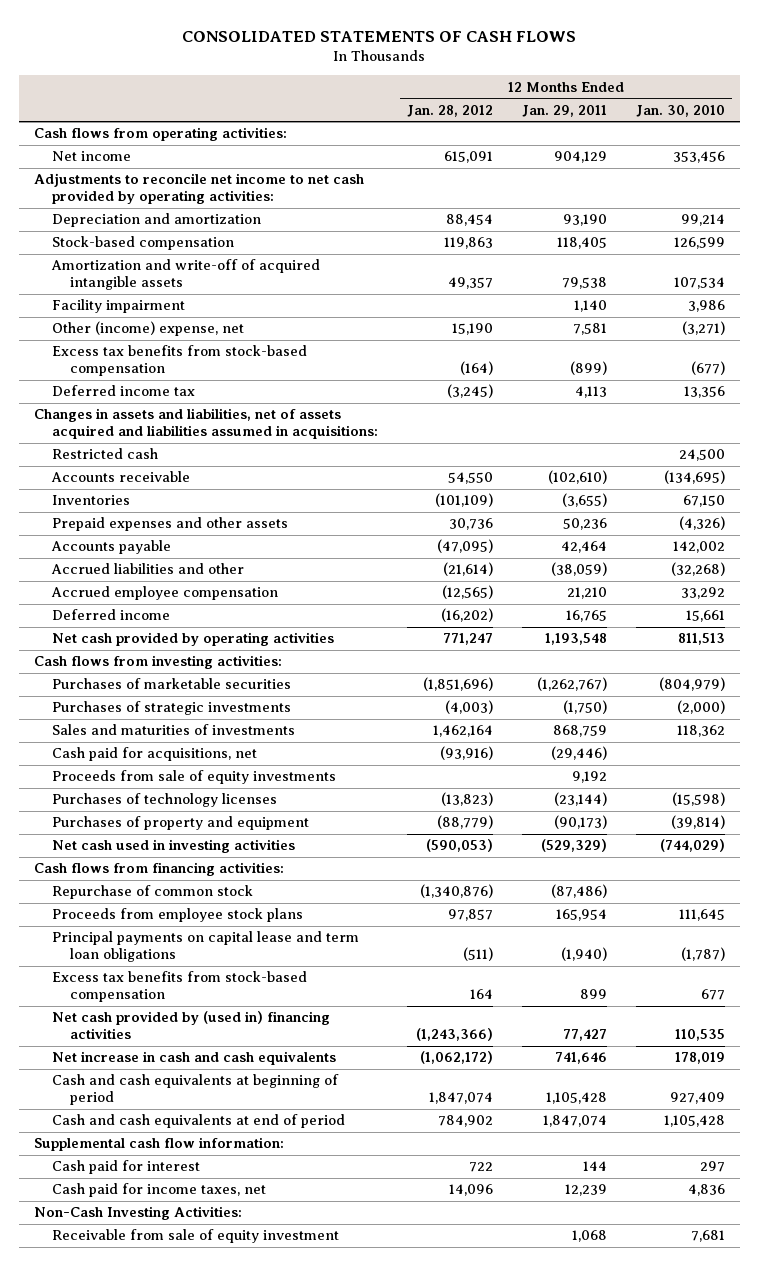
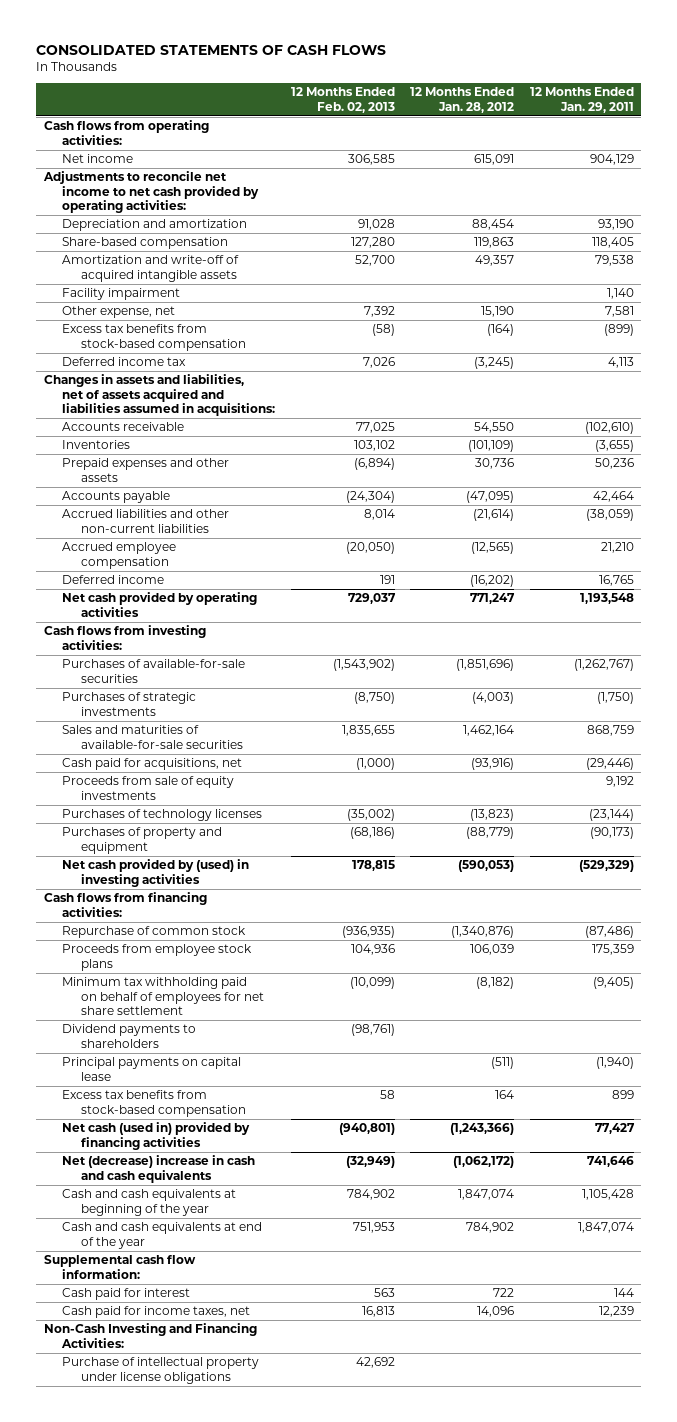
[636,104,726,117] Jan. 30, 2010 -> none
none -> [290,87,395,113] 12 Months Ended Feb. 02, 2013
[51,236,234,251] Stock-based compensation -> [62,237,229,250] Share-based compensation
[51,321,244,337] Other (income) expense, net -> [62,306,176,319] Other expense, net
[51,448,158,460] Restricted cash -> none
[50,563,244,575] Accrued liabilities and other -> [62,509,230,533] Accrued liabilities and other non-current liabilities
[51,678,291,690] Purchases of marketable securities -> [62,659,246,683] Purchases of available-for-sale securities
[51,724,295,736] Sales and maturities of investments -> [62,725,243,749] Sales and maturities of available-for-sale securities
[51,839,295,854] Net cash used in investing activities -> [62,859,250,887] Net cash provided by (used) in investing activities
[447,909,493,922] 97,857 -> [470,944,515,956] 106,039
[556,909,608,922] 165,954 -> [591,944,634,956] 175,359
none -> [62,977,264,1016] Minimum tax withholding paid on behalf of employees for net share settlement
none -> [62,1024,197,1048] Dividend payments to shareholders
[51,931,359,963] Principal payments on capital lease and term loan obligations -> [62,1057,242,1081] Principal payments on capital lease
[51,1011,330,1040] Net cash provided by (used in) financing activities -> [62,1122,251,1150] Net cash (used in) provided by financing activities
[51,1051,336,1066] Net increase in cash and cash equivalents -> [62,1155,256,1183] Net (decrease) increase in cash and cash equivalents
[51,1074,339,1106] Cash and cash equivalents at beginning of period -> [62,1189,237,1216] Cash and cash equivalents at beginning of the year
[51,1114,345,1129] Cash and cash equivalents at end of period -> [62,1222,263,1249] Cash and cash equivalents at end of the year
[51,1229,339,1244] Receivable from sale of equity investment -> none
[33,1206,242,1221] Non-Cash Investing Activities: -> [43,1323,257,1348] Non-Cash Investing and Financing Activities:
none -> [62,1357,260,1384] Purchase of intellectual property under license obligations

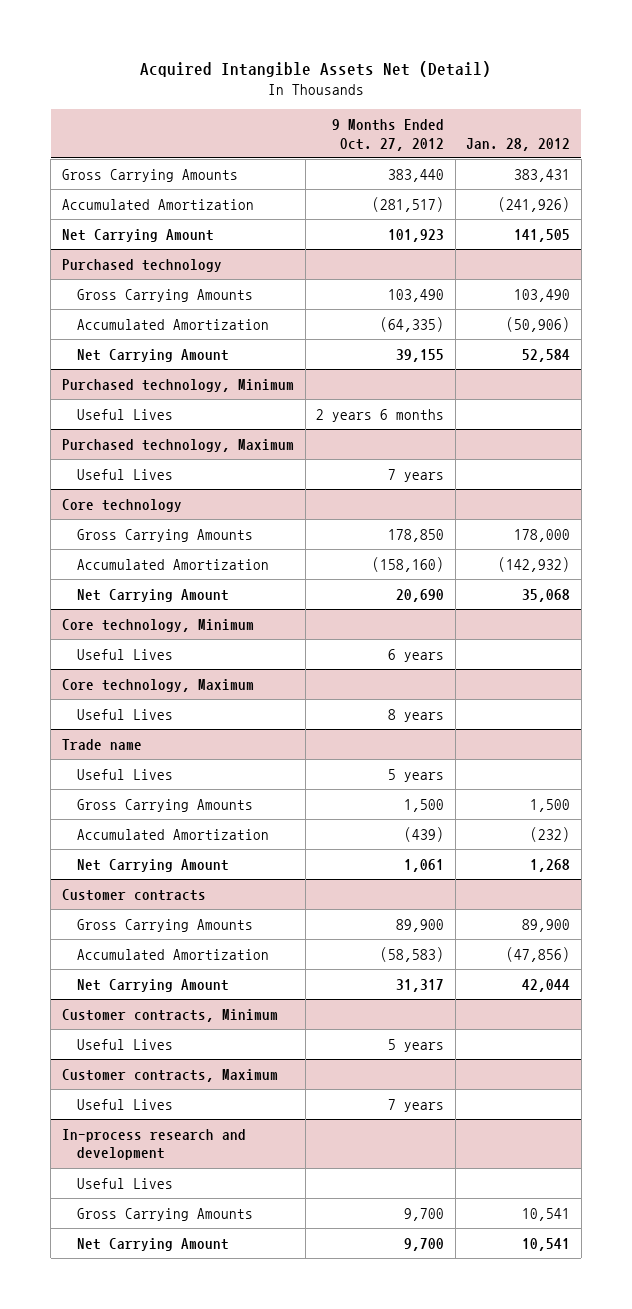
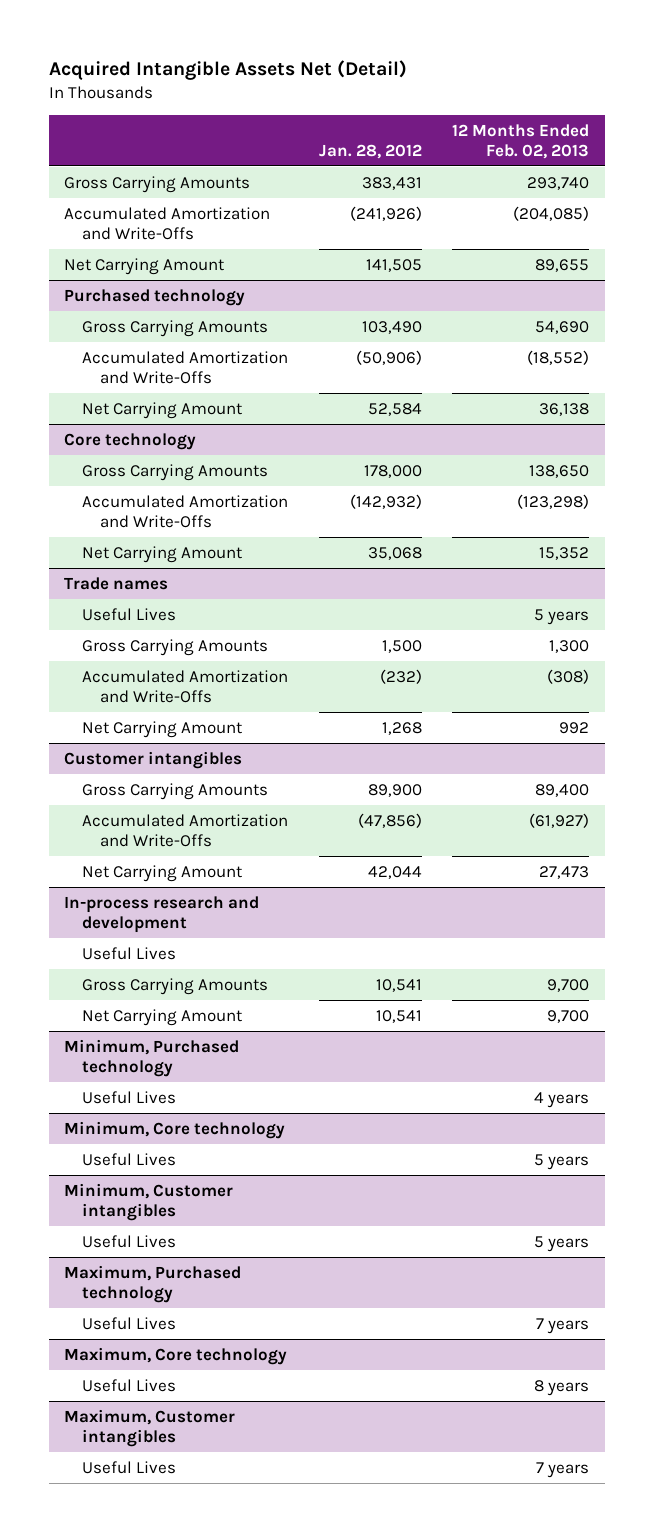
[332,119,445,151] 9 Months Ended Oct. 27, 2012 -> none
none -> [452,123,590,160] 12 Months Ended Feb. 02, 2013
[61,198,254,210] Accumulated Amortization -> [64,206,271,241] Accumulated Amortization and Write-Offs
[76,318,269,330] Accumulated Amortization -> [81,350,288,385] Accumulated Amortization and Write-Offs
[61,378,294,392] Purchased technology, Minimum -> none
[76,408,173,420] Useful Lives -> none
[61,438,294,452] Purchased technology, Maximum -> none
[76,468,173,480] Useful Lives -> none
[76,558,269,570] Accumulated Amortization -> [81,494,288,529] Accumulated Amortization and Write-Offs
[61,618,254,632] Core technology, Minimum -> none
[76,648,173,660] Useful Lives -> none
[61,678,254,692] Core technology, Maximum -> none
[76,708,173,720] Useful Lives -> none
[61,738,142,750] Trade name -> none
none -> [64,576,169,590] Trade names
[76,828,269,840] Accumulated Amortization -> [81,669,288,704] Accumulated Amortization and Write-Offs
[61,888,206,901] Customer contracts -> none
none -> [64,750,243,769] Customer intangibles
[76,948,269,960] Accumulated Amortization -> [81,813,288,848] Accumulated Amortization and Write-Offs
[61,1008,278,1022] Customer contracts, Minimum -> none
[76,1038,173,1050] Useful Lives -> none
[61,1068,278,1082] Customer contracts, Maximum -> none
[76,1098,173,1110] Useful Lives -> none
none -> [64,1038,240,1078] Minimum, Purchased technology
none -> [81,1090,176,1104] Useful Lives
none -> [64,1120,286,1139] Minimum, Core technology
none -> [81,1152,176,1166] Useful Lives
none -> [64,1182,234,1222] Minimum, Customer intangibles
none -> [81,1234,176,1248] Useful Lives
none -> [64,1264,242,1304] Maximum, Purchased technology
none -> [81,1316,176,1330] Useful Lives
none -> [64,1346,288,1365] Maximum, Core technology
none -> [81,1378,176,1392] Useful Lives
none -> [64,1408,236,1448] Maximum, Customer intangibles
none -> [81,1460,176,1474] Useful Lives

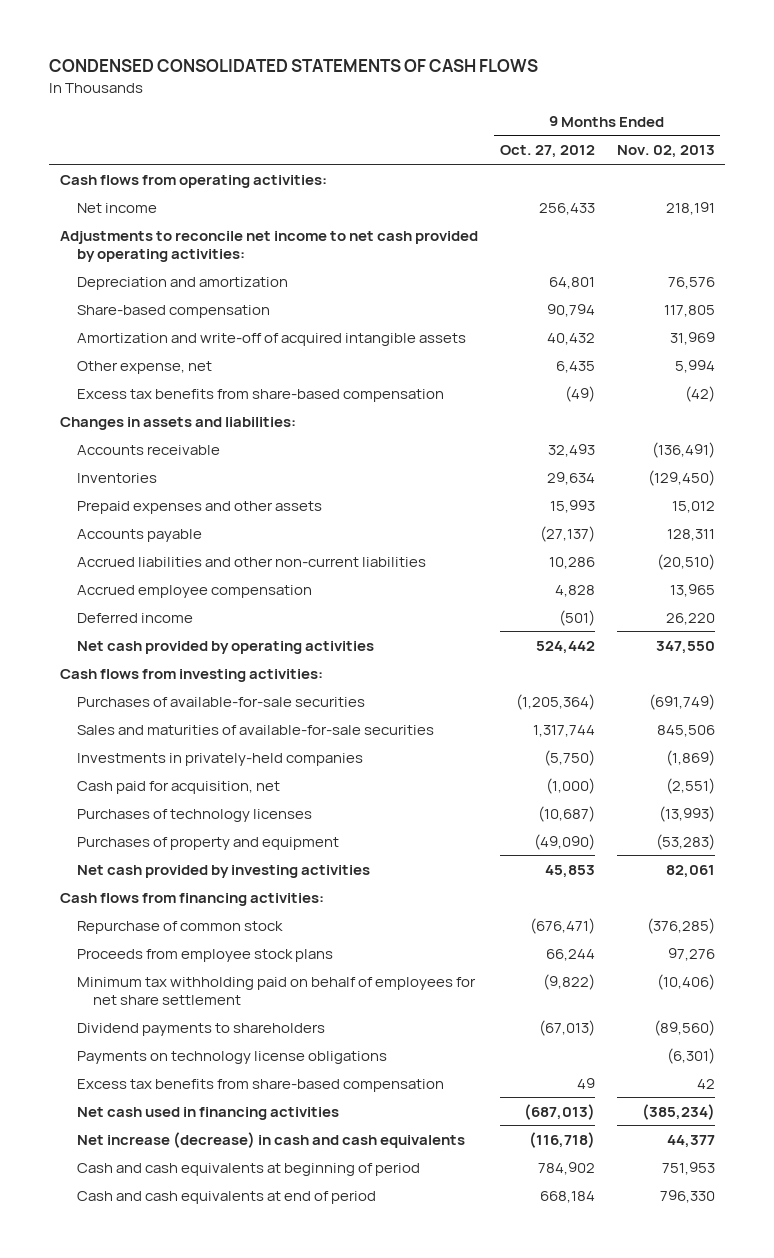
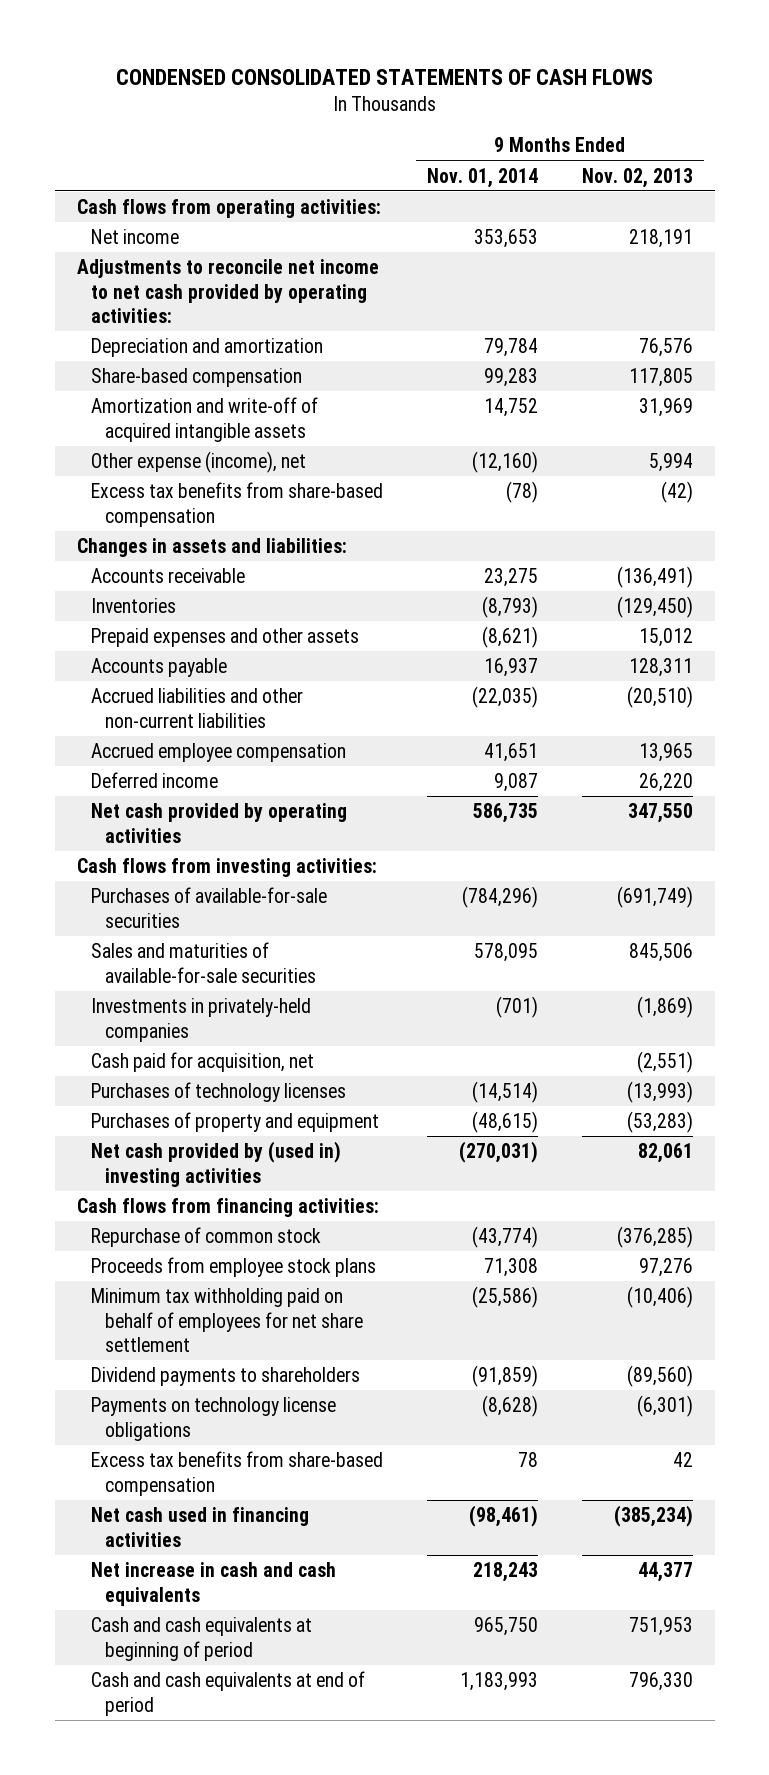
[499,145,595,159] Oct. 27, 2012 -> none
none -> [426,167,538,188] Nov. 01, 2014
[76,360,212,374] Other expense, net -> [91,451,307,474] Other expense (income), net
[76,864,370,878] Net cash provided by investing activities -> [91,1141,342,1187] Net cash provided by (used in) investing activities
[76,1131,465,1148] Net increase (decrease) in cash and cash equivalents -> [91,1562,337,1606] Net increase in cash and cash equivalents

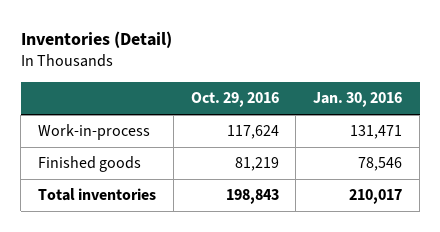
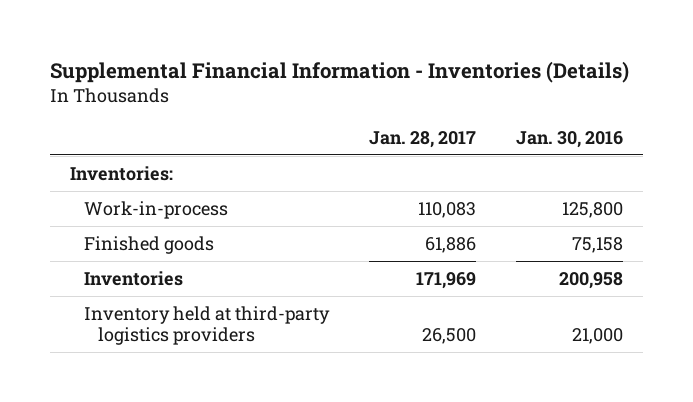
[20,31,172,49] Inventories (Detail) -> [50,60,630,83] Supplemental Financial Information - Inventories (Details)
[190,92,279,108] Oct. 29, 2016 -> none
none -> [369,130,477,148] Jan. 28, 2017
none -> [70,165,174,181] Inventories:
[350,125,403,140] 131,471 -> [562,201,624,218] 125,800
[358,157,403,172] 78,546 -> [572,236,624,253] 75,158
[37,188,156,202] Total inventories -> [84,270,184,286] Inventories
[349,189,403,205] 210,017 -> [559,271,624,289] 200,958
none -> [84,305,331,346] Inventory held at third-party logistics providers

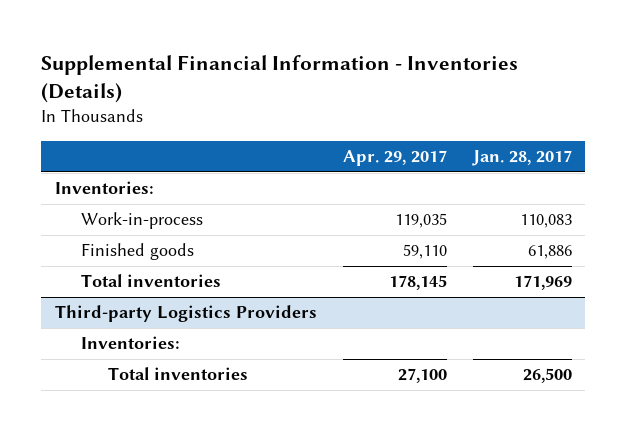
[516,130,624,148] Jan. 30, 2016 -> none
none -> [342,150,447,167] Apr. 29, 2017
[84,270,184,286] Inventories -> [81,274,222,288] Total inventories
none -> [54,305,317,323] Third-party Logistics Providers
none -> [81,336,181,350] Inventories:
[84,305,331,346] Inventory held at third-party logistics providers -> [108,367,249,381] Total inventories

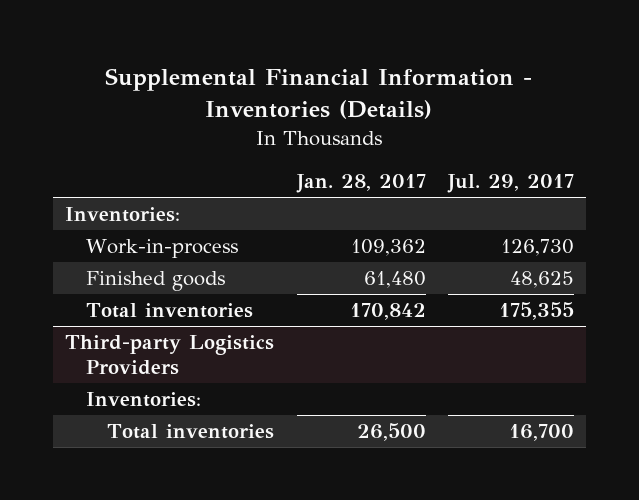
[342,150,447,167] Apr. 29, 2017 -> none
none -> [447,174,575,194] Jul. 29, 2017
[520,214,573,229] 110,083 -> [350,238,426,256] 109,362
[528,245,573,260] 61,886 -> [363,270,426,288] 61,480
[514,275,573,291] 171,969 -> [349,302,426,320] 170,842

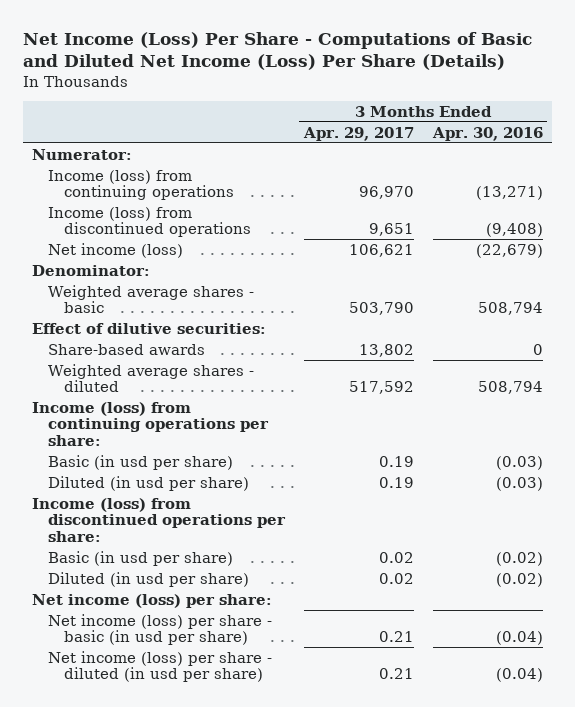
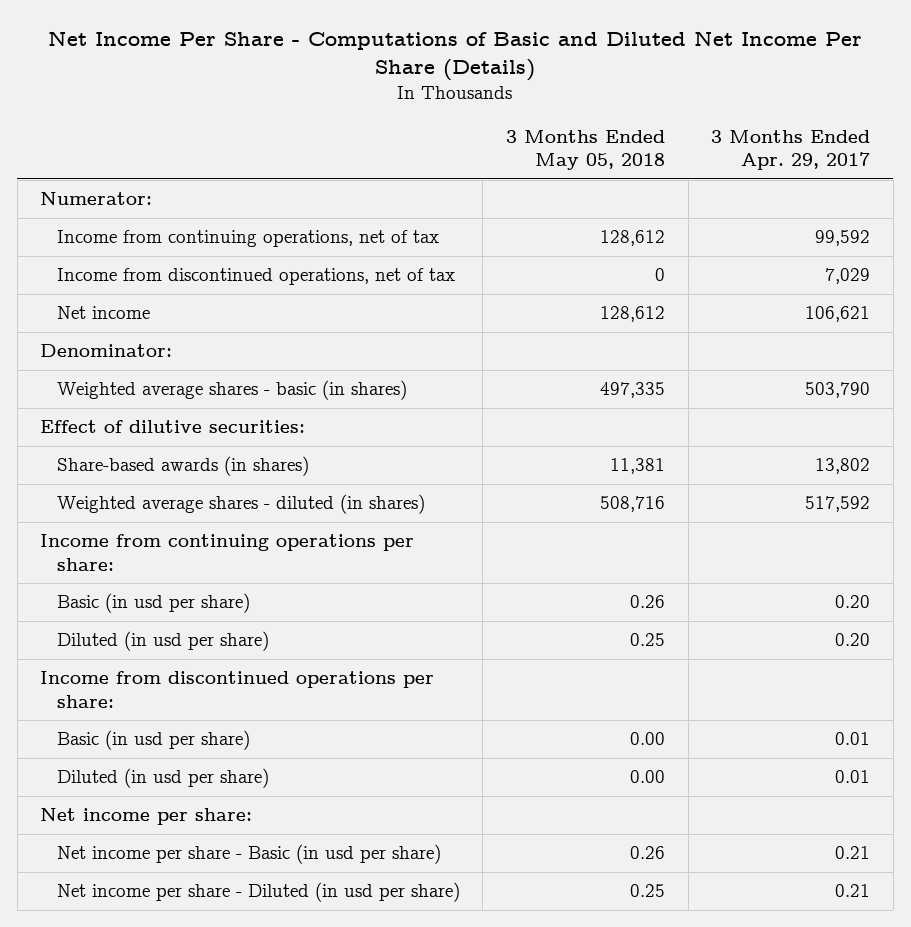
[23,32,533,71] Net Income (Loss) Per Share - Computations of Basic and Diluted Net Income (Loss) Per Share (Details) -> [48,30,863,82] Net Income Per Share - Computations of Basic and Diluted Net Income Per Share (Details)
[431,126,543,141] Apr. 30, 2016 -> none
none -> [505,129,665,171] 3 Months Ended May 05, 2018
[48,169,235,201] Income (loss) from continuing operations -> [56,230,439,248] Income from continuing operations, net of tax
[358,186,414,200] 96,970 -> [815,230,871,247] 99,592
[48,206,252,238] Income (loss) from discontinued operations -> [56,268,455,286] Income from discontinued operations, net of tax
[368,223,414,237] 9,651 -> [825,268,871,285] 7,029
[48,242,184,258] Net income (loss) -> [56,306,150,320] Net income
[48,284,255,314] Weighted average shares - basic -> [56,380,407,401] Weighted average shares - basic (in shares)
[48,343,206,355] Share-based awards -> [56,456,309,477] Share-based awards (in shares)
[48,363,255,393] Weighted average shares - diluted -> [56,494,425,515] Weighted average shares - diluted (in shares)
[32,401,270,446] Income (loss) from continuing operations per share: -> [40,534,415,571] Income from continuing operations per share:
[378,455,414,467] 0.19 -> [835,595,871,609] 0.20
[378,476,414,488] 0.19 -> [835,633,871,647] 0.20
[32,497,287,542] Income (loss) from discontinued operations per share: -> [40,671,435,708] Income from discontinued operations per share:
[378,551,414,563] 0.02 -> [835,732,871,746] 0.01
[378,572,414,584] 0.02 -> [835,770,871,784] 0.01
[32,593,273,608] Net income (loss) per share: -> [40,808,253,826] Net income per share:
[48,613,273,646] Net income (loss) per share - basic (in usd per share) -> [56,844,441,865] Net income per share - Basic (in usd per share)
[48,650,273,683] Net income (loss) per share - diluted (in usd per share) -> [56,882,460,903] Net income per share - Diluted (in usd per share)

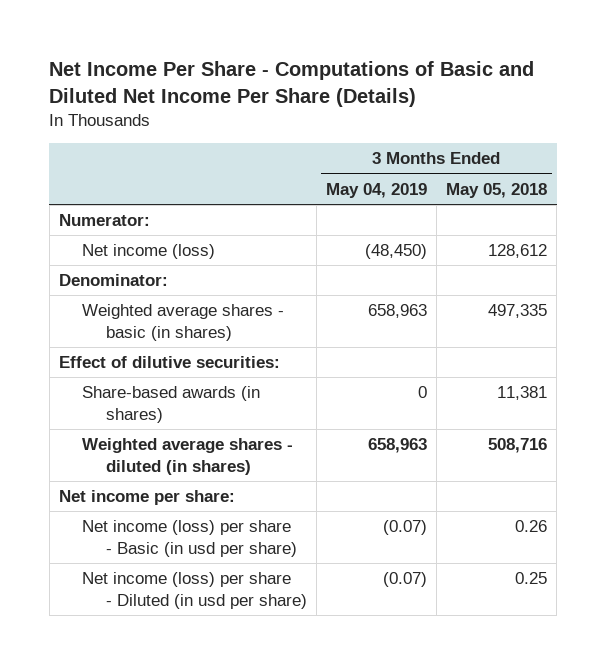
[711,129,871,171] 3 Months Ended Apr. 29, 2017 -> none
none -> [325,182,427,198] May 04, 2019
[56,230,439,248] Income from continuing operations, net of tax -> none
[56,268,455,286] Income from discontinued operations, net of tax -> none
[56,306,150,320] Net income -> [82,244,216,260] Net income (loss)
[40,534,415,571] Income from continuing operations per share: -> none
[56,593,250,614] Basic (in usd per share) -> none
[56,631,269,652] Diluted (in usd per share) -> none
[40,671,435,708] Income from discontinued operations per share: -> none
[56,730,250,751] Basic (in usd per share) -> none
[56,768,269,789] Diluted (in usd per share) -> none
[56,844,441,865] Net income per share - Basic (in usd per share) -> [82,520,297,558] Net income (loss) per share - Basic (in usd per share)
[56,882,460,903] Net income per share - Diluted (in usd per share) -> [82,572,307,610] Net income (loss) per share - Diluted (in usd per share)

